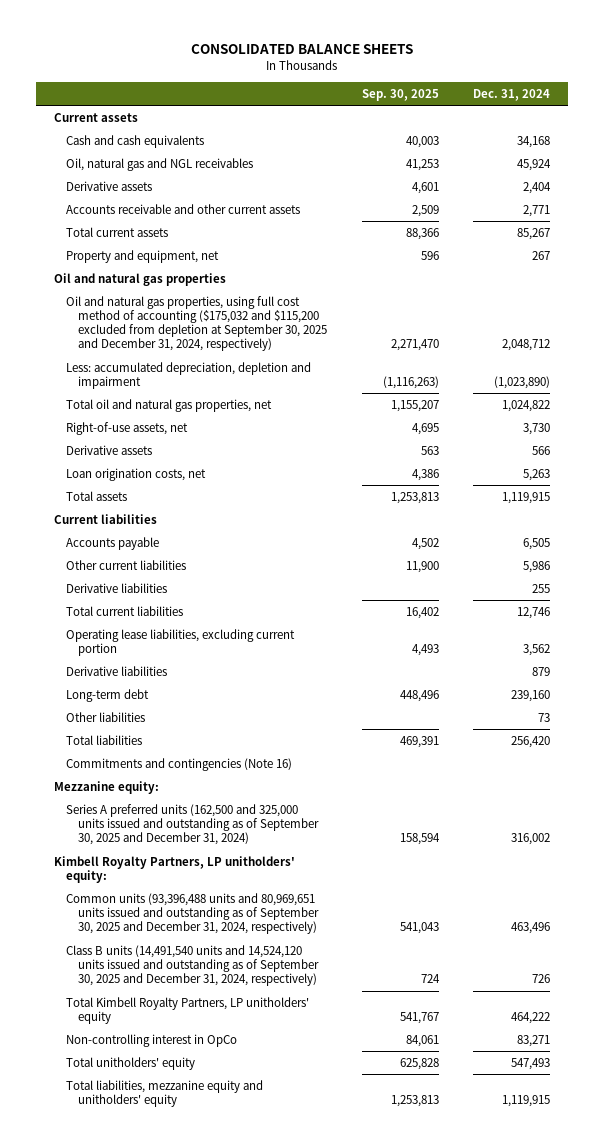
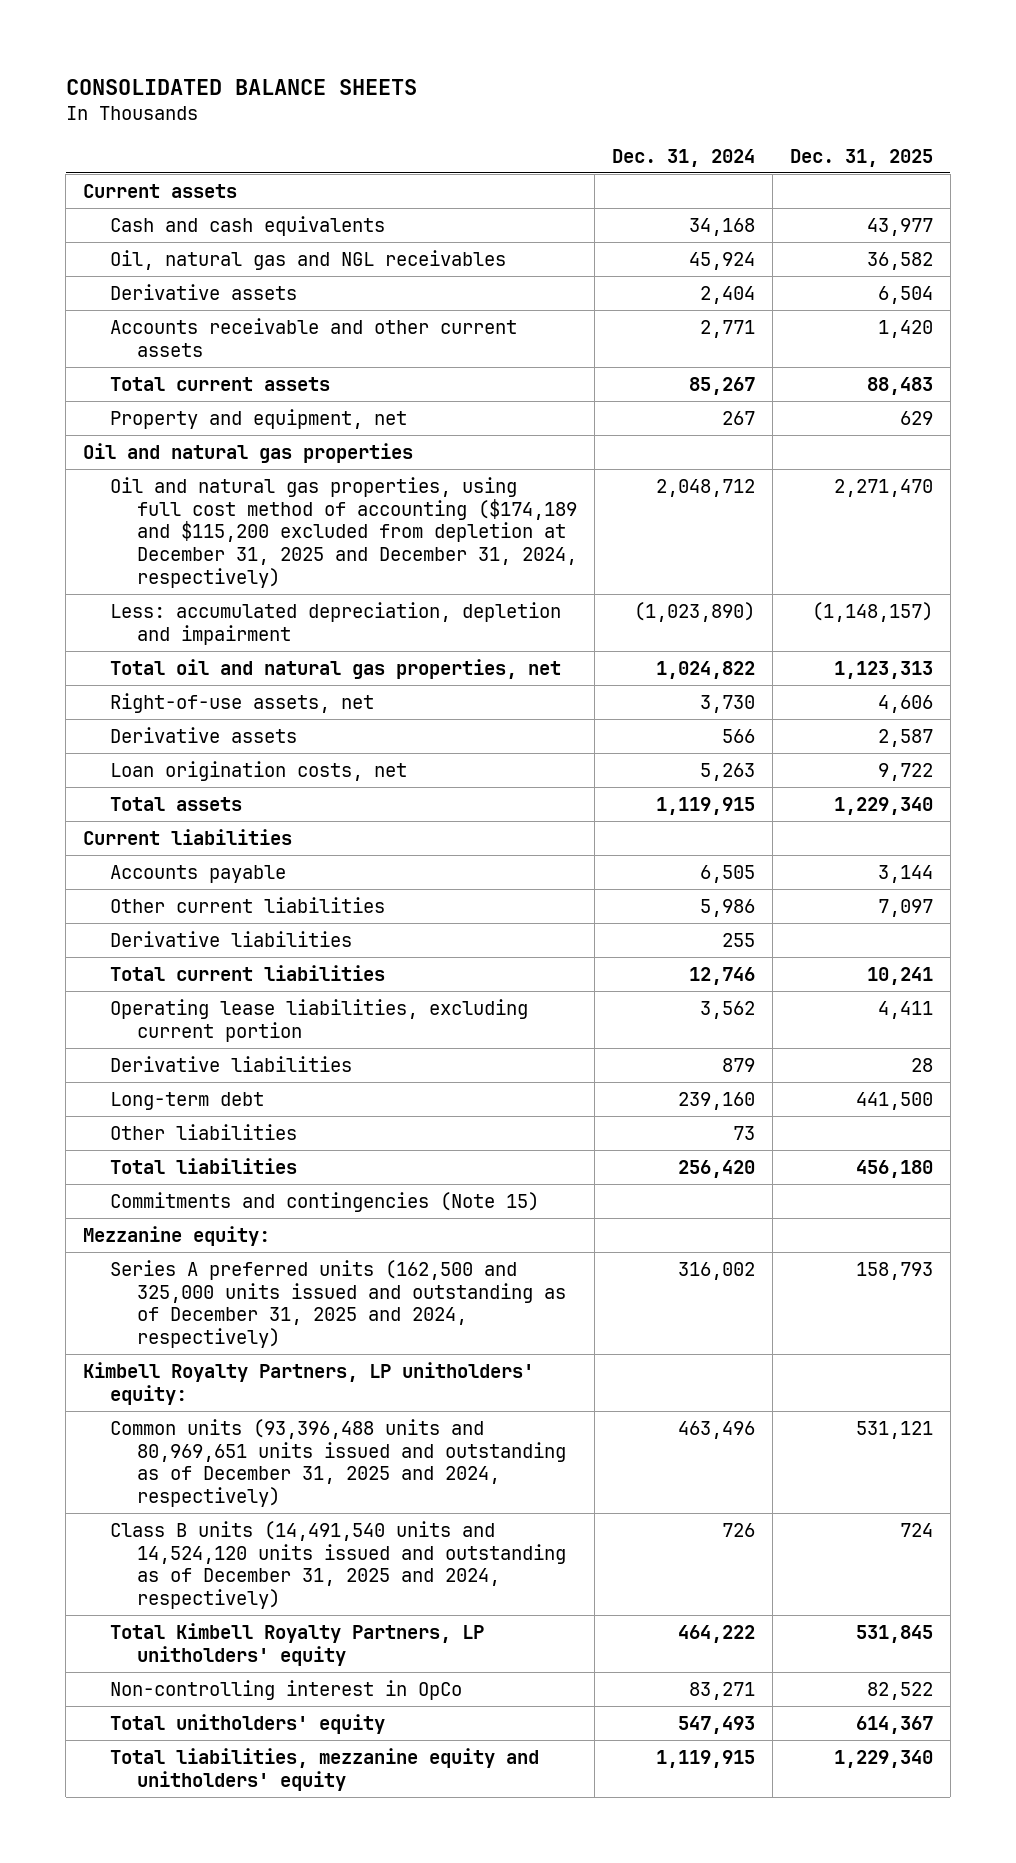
[361,88,439,101] Sep. 30, 2025 -> none
none -> [789,148,933,167] Dec. 31, 2025
[65,295,328,352] Oil and natural gas properties, using full cost method of accounting ($175,032 and $115,200 excluded from depletion at September 30, 2025 and December 31, 2024, respectively) -> [110,476,578,589] Oil and natural gas properties, using full cost method of accounting ($174,189 and $115,200 excluded from depletion at December 31, 2025 and December 31, 2024, respectively)
[65,757,292,771] Commitments and contingencies (Note 16) -> [110,1191,540,1212] Commitments and contingencies (Note 15)
[65,803,320,846] Series A preferred units (162,500 and 325,000 units issued and outstanding as of September 30, 2025 and December 31, 2024) -> [110,1259,567,1349] Series A preferred units (162,500 and 325,000 units issued and outstanding as of December 31, 2025 and 2024, respectively)
[65,892,320,935] Common units (93,396,488 units and 80,969,651 units issued and outstanding as of September 30, 2025 and December 31, 2024, respectively) -> [110,1418,567,1508] Common units (93,396,488 units and 80,969,651 units issued and outstanding as of December 31, 2025 and 2024, respectively)
[65,944,320,987] Class B units (14,491,540 units and 14,524,120 units issued and outstanding as of September 30, 2025 and December 31, 2024, respectively) -> [110,1520,567,1610] Class B units (14,491,540 units and 14,524,120 units issued and outstanding as of December 31, 2025 and 2024, respectively)

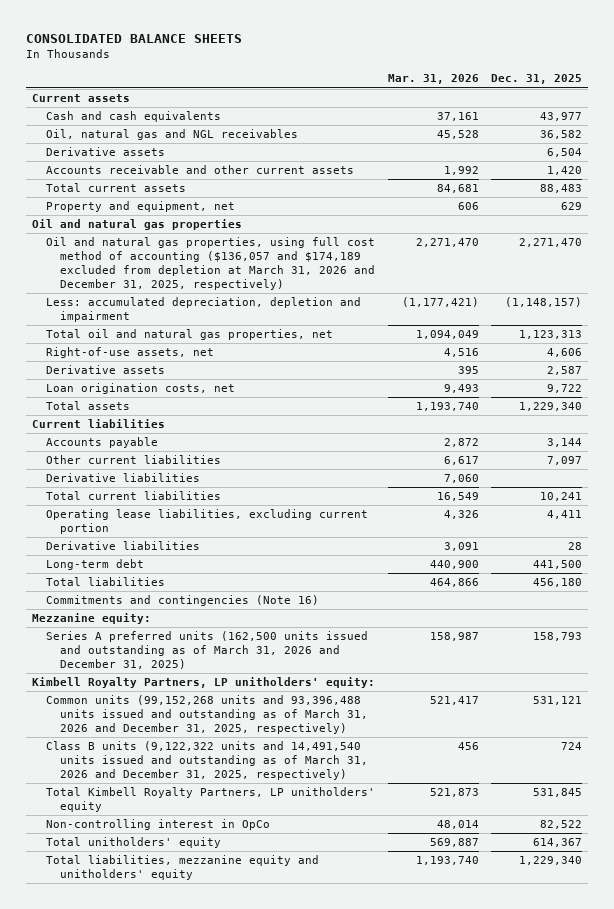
[612,148,756,167] Dec. 31, 2024 -> none
none -> [387,74,479,85] Mar. 31, 2026
[110,476,578,589] Oil and natural gas properties, using full cost method of accounting ($174,189 and $115,200 excluded from depletion at December 31, 2025 and December 31, 2024, respectively) -> [46,237,376,290] Oil and natural gas properties, using full cost method of accounting ($136,057 and $174,189 excluded from depletion at March 31, 2026 and December 31, 2025, respectively)
[110,1123,298,1140] Other liabilities -> none
[110,1191,540,1212] Commitments and contingencies (Note 15) -> [46,595,320,607] Commitments and contingencies (Note 16)
[110,1259,567,1349] Series A preferred units (162,500 and 325,000 units issued and outstanding as of December 31, 2025 and 2024, respectively) -> [46,631,369,669] Series A preferred units (162,500 units issued and outstanding as of March 31, 2026 and December 31, 2025)
[110,1418,567,1508] Common units (93,396,488 units and 80,969,651 units issued and outstanding as of December 31, 2025 and 2024, respectively) -> [46,695,369,734] Common units (99,152,268 units and 93,396,488 units issued and outstanding as of March 31, 2026 and December 31, 2025, respectively)
[110,1520,567,1610] Class B units (14,491,540 units and 14,524,120 units issued and outstanding as of December 31, 2025 and 2024, respectively) -> [46,741,369,780] Class B units (9,122,322 units and 14,491,540 units issued and outstanding as of March 31, 2026 and December 31, 2025, respectively)

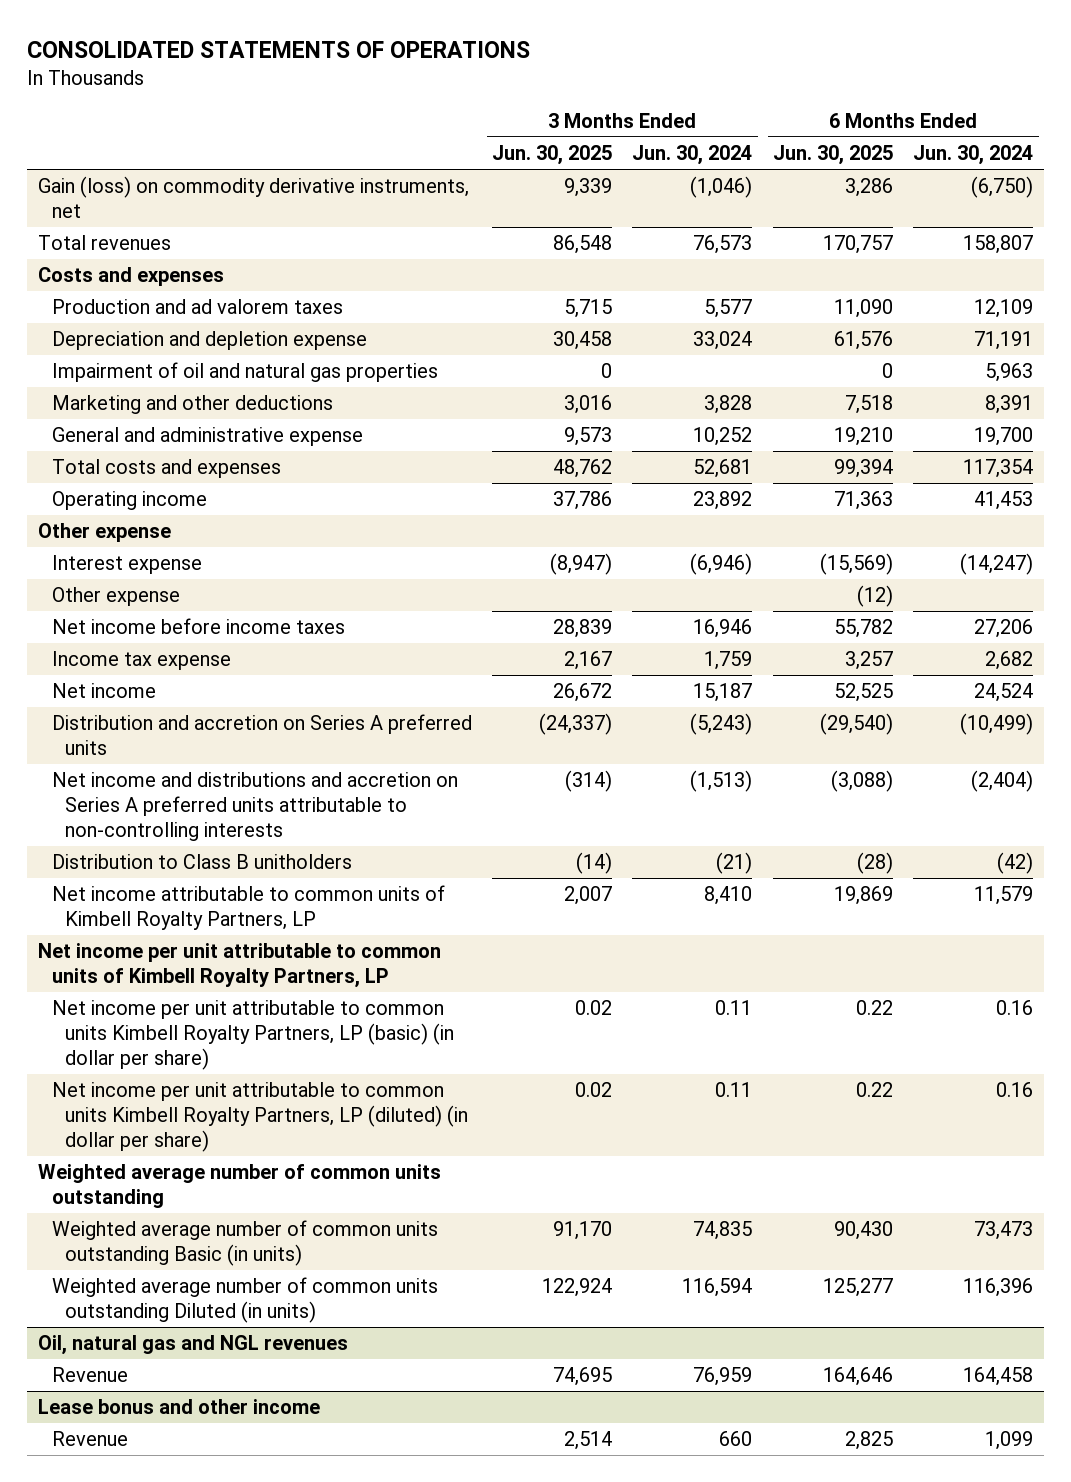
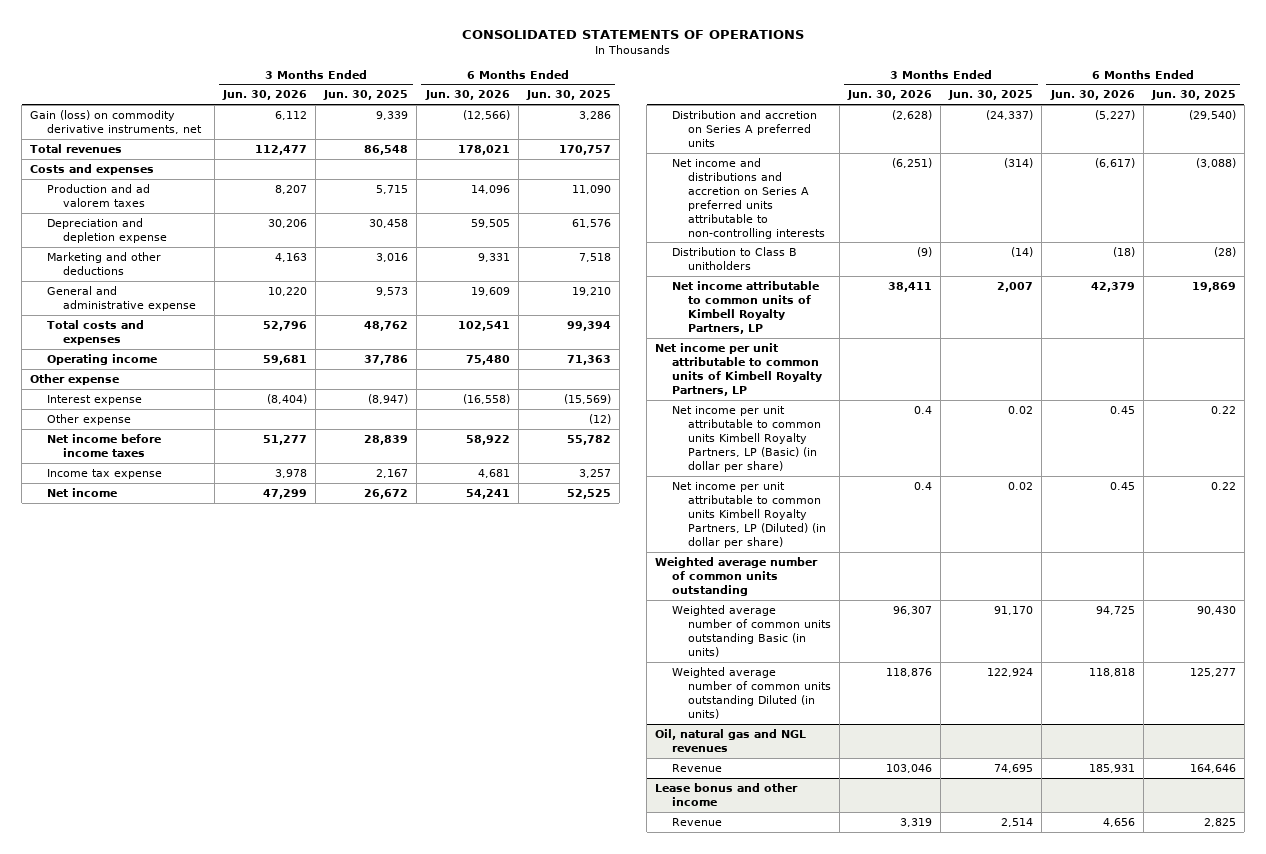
[632,145,753,166] Jun. 30, 2024 -> none
[913,145,1034,166] Jun. 30, 2024 -> none
none -> [222,90,308,101] Jun. 30, 2026
none -> [424,90,510,101] Jun. 30, 2026
[51,362,438,383] Impairment of oil and natural gas properties -> none
[51,1000,455,1070] Net income per unit attributable to common units Kimbell Royalty Partners, LP (basic) (in dollar per share) -> [671,405,822,472] Net income per unit attributable to common units Kimbell Royalty Partners, LP (Basic) (in dollar per share)
[51,1082,469,1152] Net income per unit attributable to common units Kimbell Royalty Partners, LP (diluted) (in dollar per share) -> [671,481,827,548] Net income per unit attributable to common units Kimbell Royalty Partners, LP (Diluted) (in dollar per share)

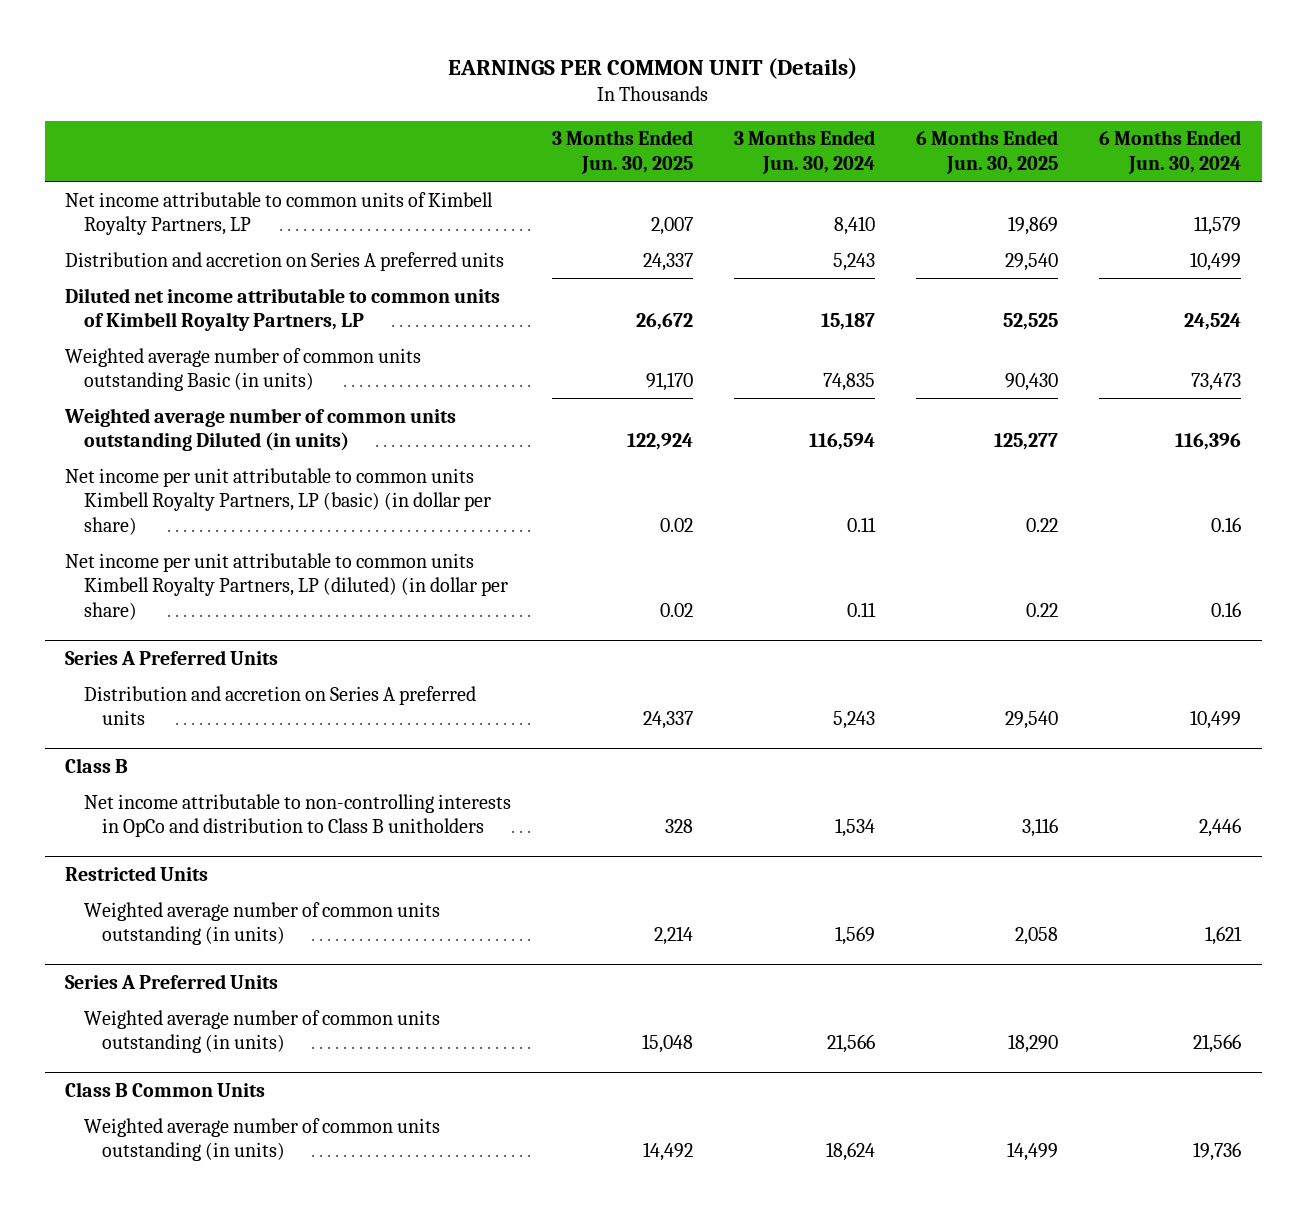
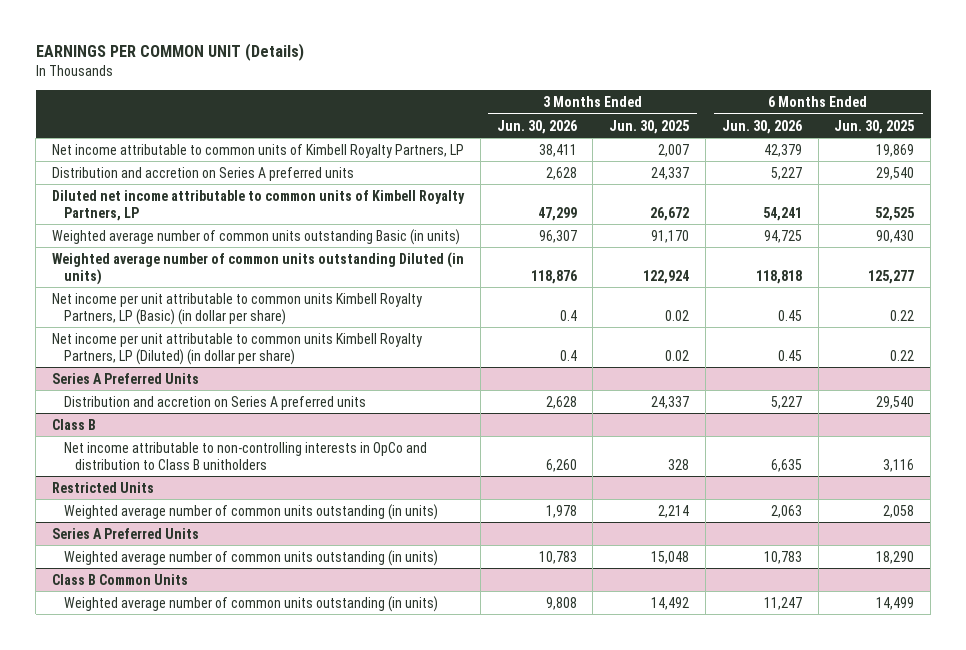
[733,130,875,174] 3 Months Ended Jun. 30, 2024 -> none
[1099,130,1242,174] 6 Months Ended Jun. 30, 2024 -> none
none -> [496,119,577,134] Jun. 30, 2026
none -> [721,119,802,134] Jun. 30, 2026
[65,467,491,535] Net income per unit attributable to common units Kimbell Royalty Partners, LP (basic) (in dollar per share) -> [51,292,422,325] Net income per unit attributable to common units Kimbell Royalty Partners, LP (Basic) (in dollar per share)
[65,552,508,620] Net income per unit attributable to common units Kimbell Royalty Partners, LP (diluted) (in dollar per share) -> [51,332,422,365] Net income per unit attributable to common units Kimbell Royalty Partners, LP (Diluted) (in dollar per share)

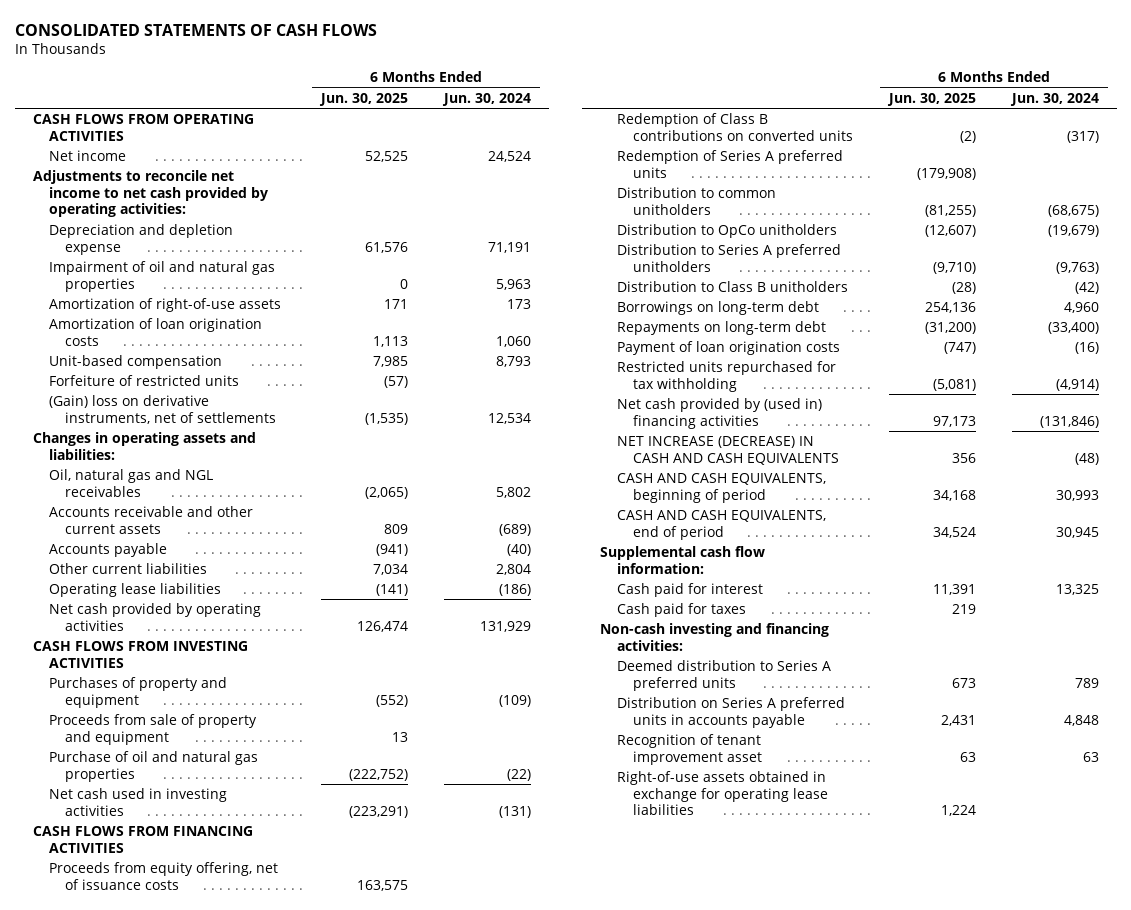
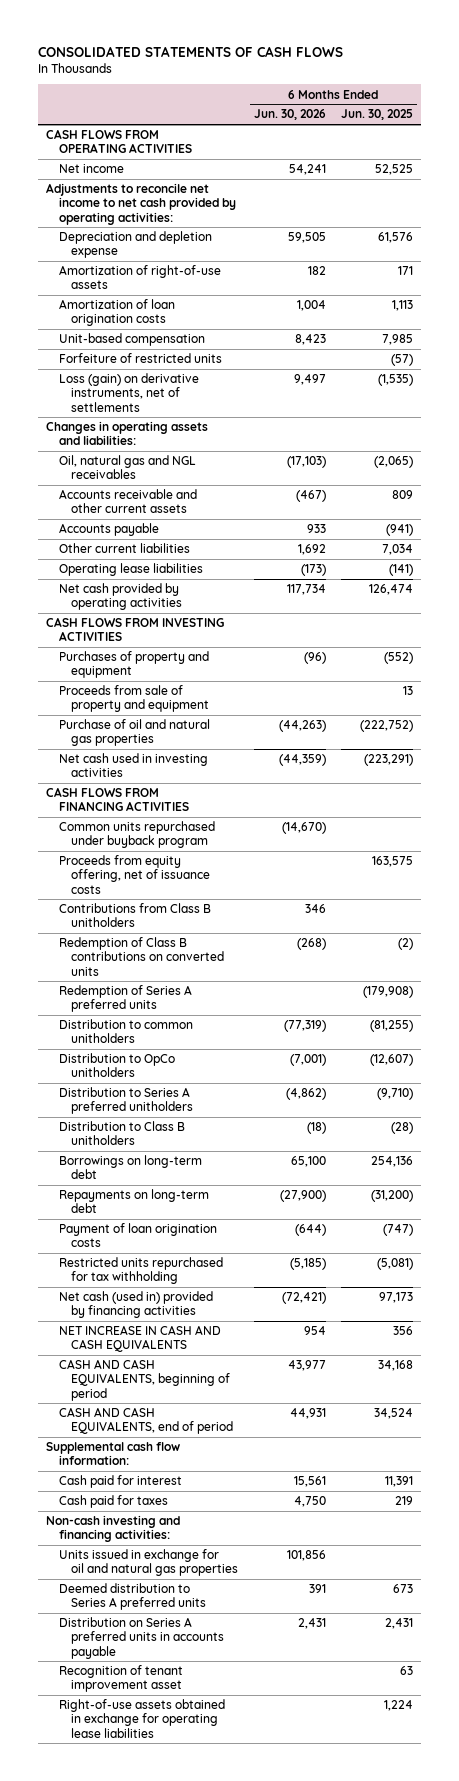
[441,92,531,106] Jun. 30, 2024 -> none
none -> [253,109,326,121] Jun. 30, 2026
[48,261,275,292] Impairment of oil and natural gas properties -> none
[48,395,277,424] (Gain) loss on derivative instruments, net of settlements -> [58,373,199,412] Loss (gain) on derivative instruments, net of settlements
none -> [58,821,215,849] Common units repurchased under buyback program
none -> [58,903,211,928] Contributions from Class B unitholders
[616,398,822,429] Net cash provided by (used in) financing activities -> [58,1291,213,1319] Net cash (used in) provided by financing activities
[616,436,840,465] NET INCREASE (DECREASE) IN CASH AND CASH EQUIVALENTS -> [58,1325,221,1353] NET INCREASE IN CASH AND CASH EQUIVALENTS
none -> [58,1549,239,1577] Units issued in exchange for oil and natural gas properties

